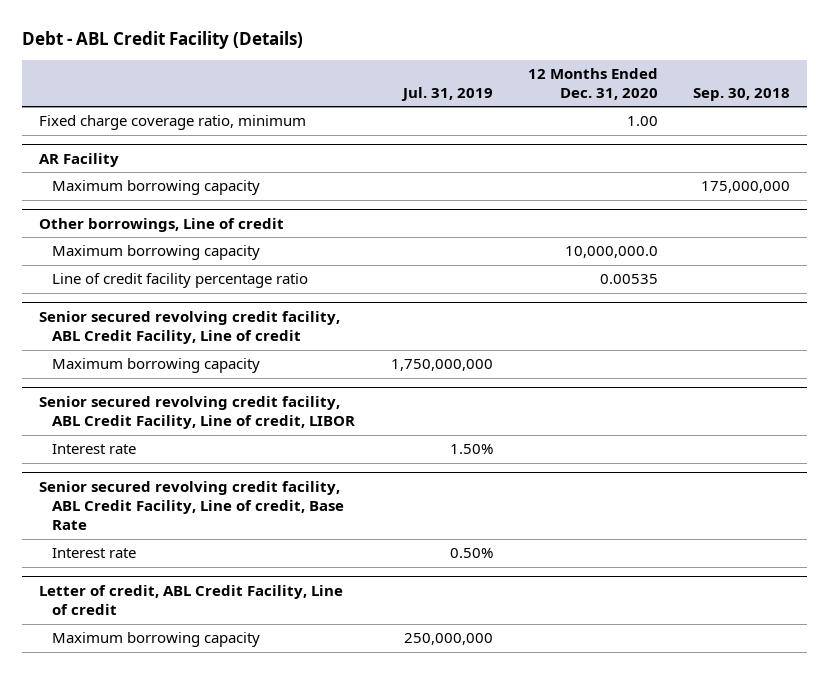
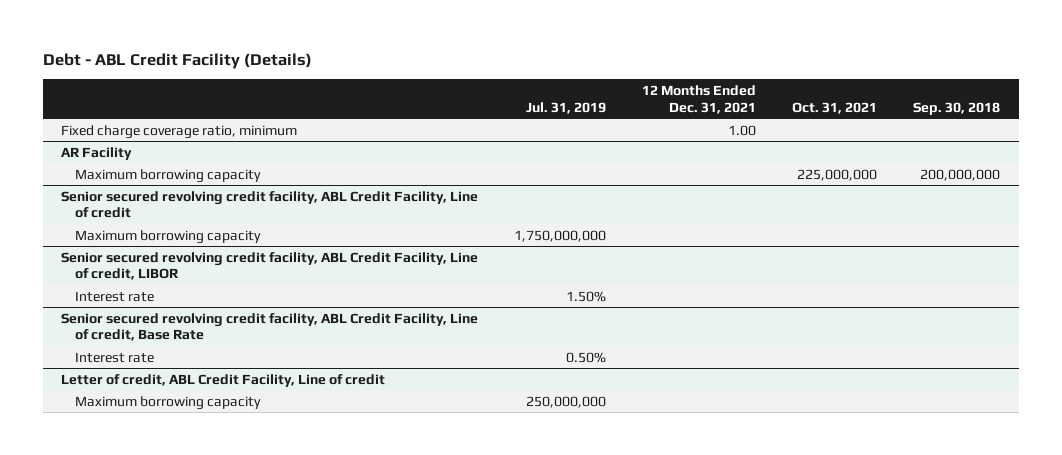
[527,67,658,100] 12 Months Ended Dec. 31, 2020 -> none
none -> [642,84,757,114] 12 Months Ended Dec. 31, 2021
none -> [792,101,878,114] Oct. 31, 2021
[39,217,285,232] Other borrowings, Line of credit -> none
[52,245,261,261] Maximum borrowing capacity -> none
[52,273,309,289] Line of credit facility percentage ratio -> none
[700,181,790,194] 175,000,000 -> [920,168,1001,181] 200,000,000

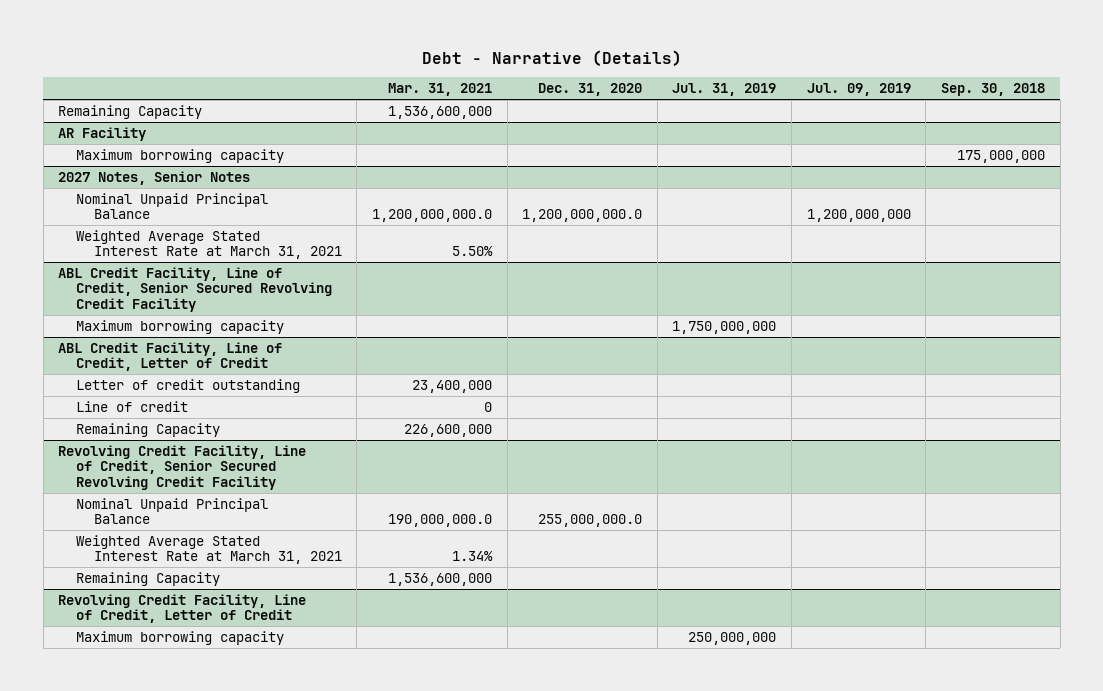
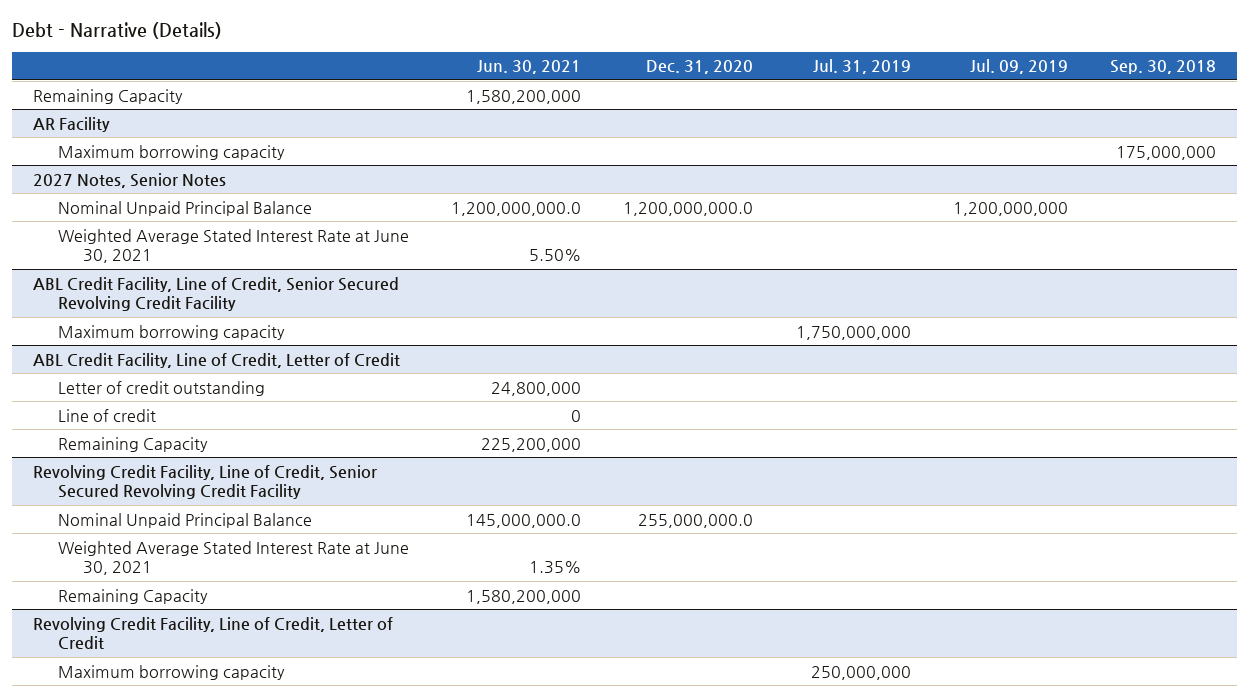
[388,83,493,97] Mar. 31, 2021 -> none
none -> [477,60,582,75] Jun. 30, 2021
[76,229,342,260] Weighted Average Stated Interest Rate at March 31, 2021 -> [58,228,410,264] Weighted Average Stated Interest Rate at June 30, 2021
[76,534,342,565] Weighted Average Stated Interest Rate at March 31, 2021 -> [58,540,410,576] Weighted Average Stated Interest Rate at June 30, 2021

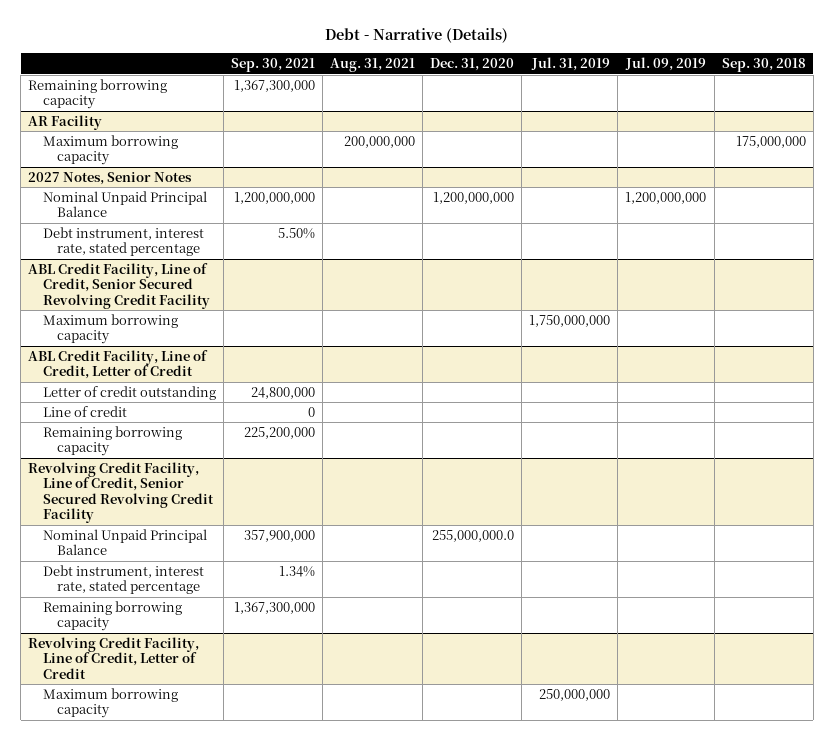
[477,60,582,75] Jun. 30, 2021 -> none
none -> [230,58,315,73] Sep. 30, 2021
none -> [329,58,415,73] Aug. 31, 2021
[33,88,184,104] Remaining Capacity -> [28,78,168,110] Remaining borrowing capacity
[623,201,754,216] 1,200,000,000.0 -> [433,191,515,204] 1,200,000,000
[58,228,410,264] Weighted Average Stated Interest Rate at June 30, 2021 -> [42,226,204,257] Debt instrument, interest rate, stated percentage
[58,436,209,452] Remaining Capacity -> [42,425,182,457] Remaining borrowing capacity
[58,540,410,576] Weighted Average Stated Interest Rate at June 30, 2021 -> [42,564,204,595] Debt instrument, interest rate, stated percentage
[58,588,209,604] Remaining Capacity -> [42,600,182,632] Remaining borrowing capacity

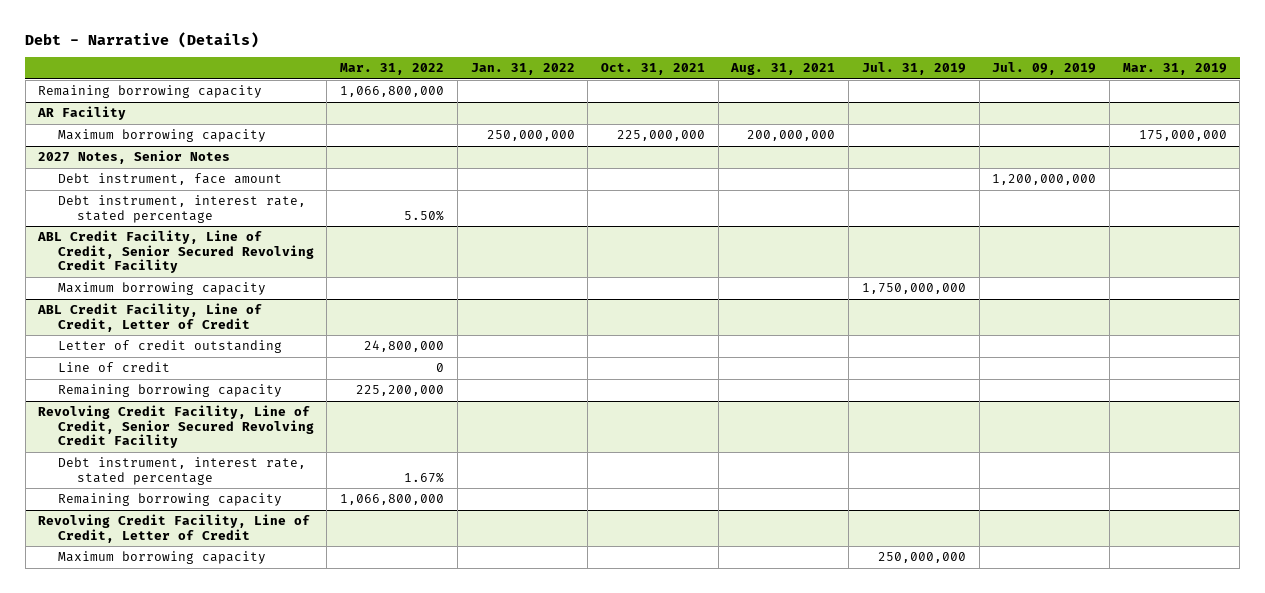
[230,58,315,73] Sep. 30, 2021 -> none
[430,58,515,72] Dec. 31, 2020 -> none
[721,58,806,73] Sep. 30, 2018 -> none
none -> [340,63,445,76] Mar. 31, 2022
none -> [470,63,575,76] Jan. 31, 2022
none -> [600,63,705,76] Oct. 31, 2021
none -> [1122,63,1227,76] Mar. 31, 2019
[42,190,207,218] Nominal Unpaid Principal Balance -> none
none -> [57,173,282,186] Debt instrument, face amount
[42,528,207,556] Nominal Unpaid Principal Balance -> none

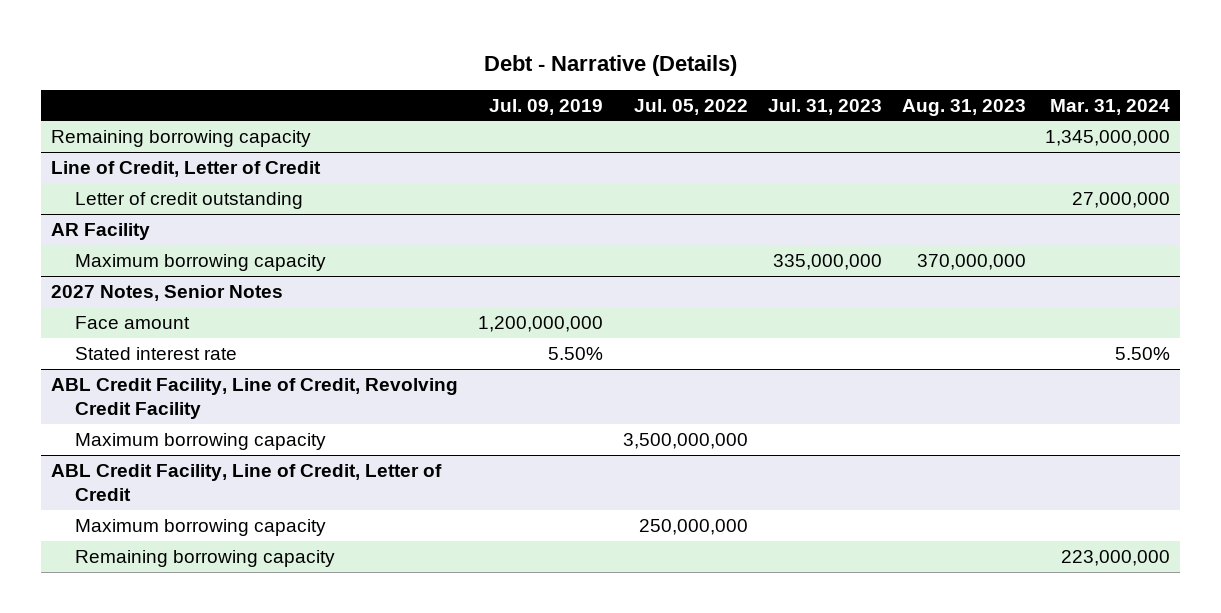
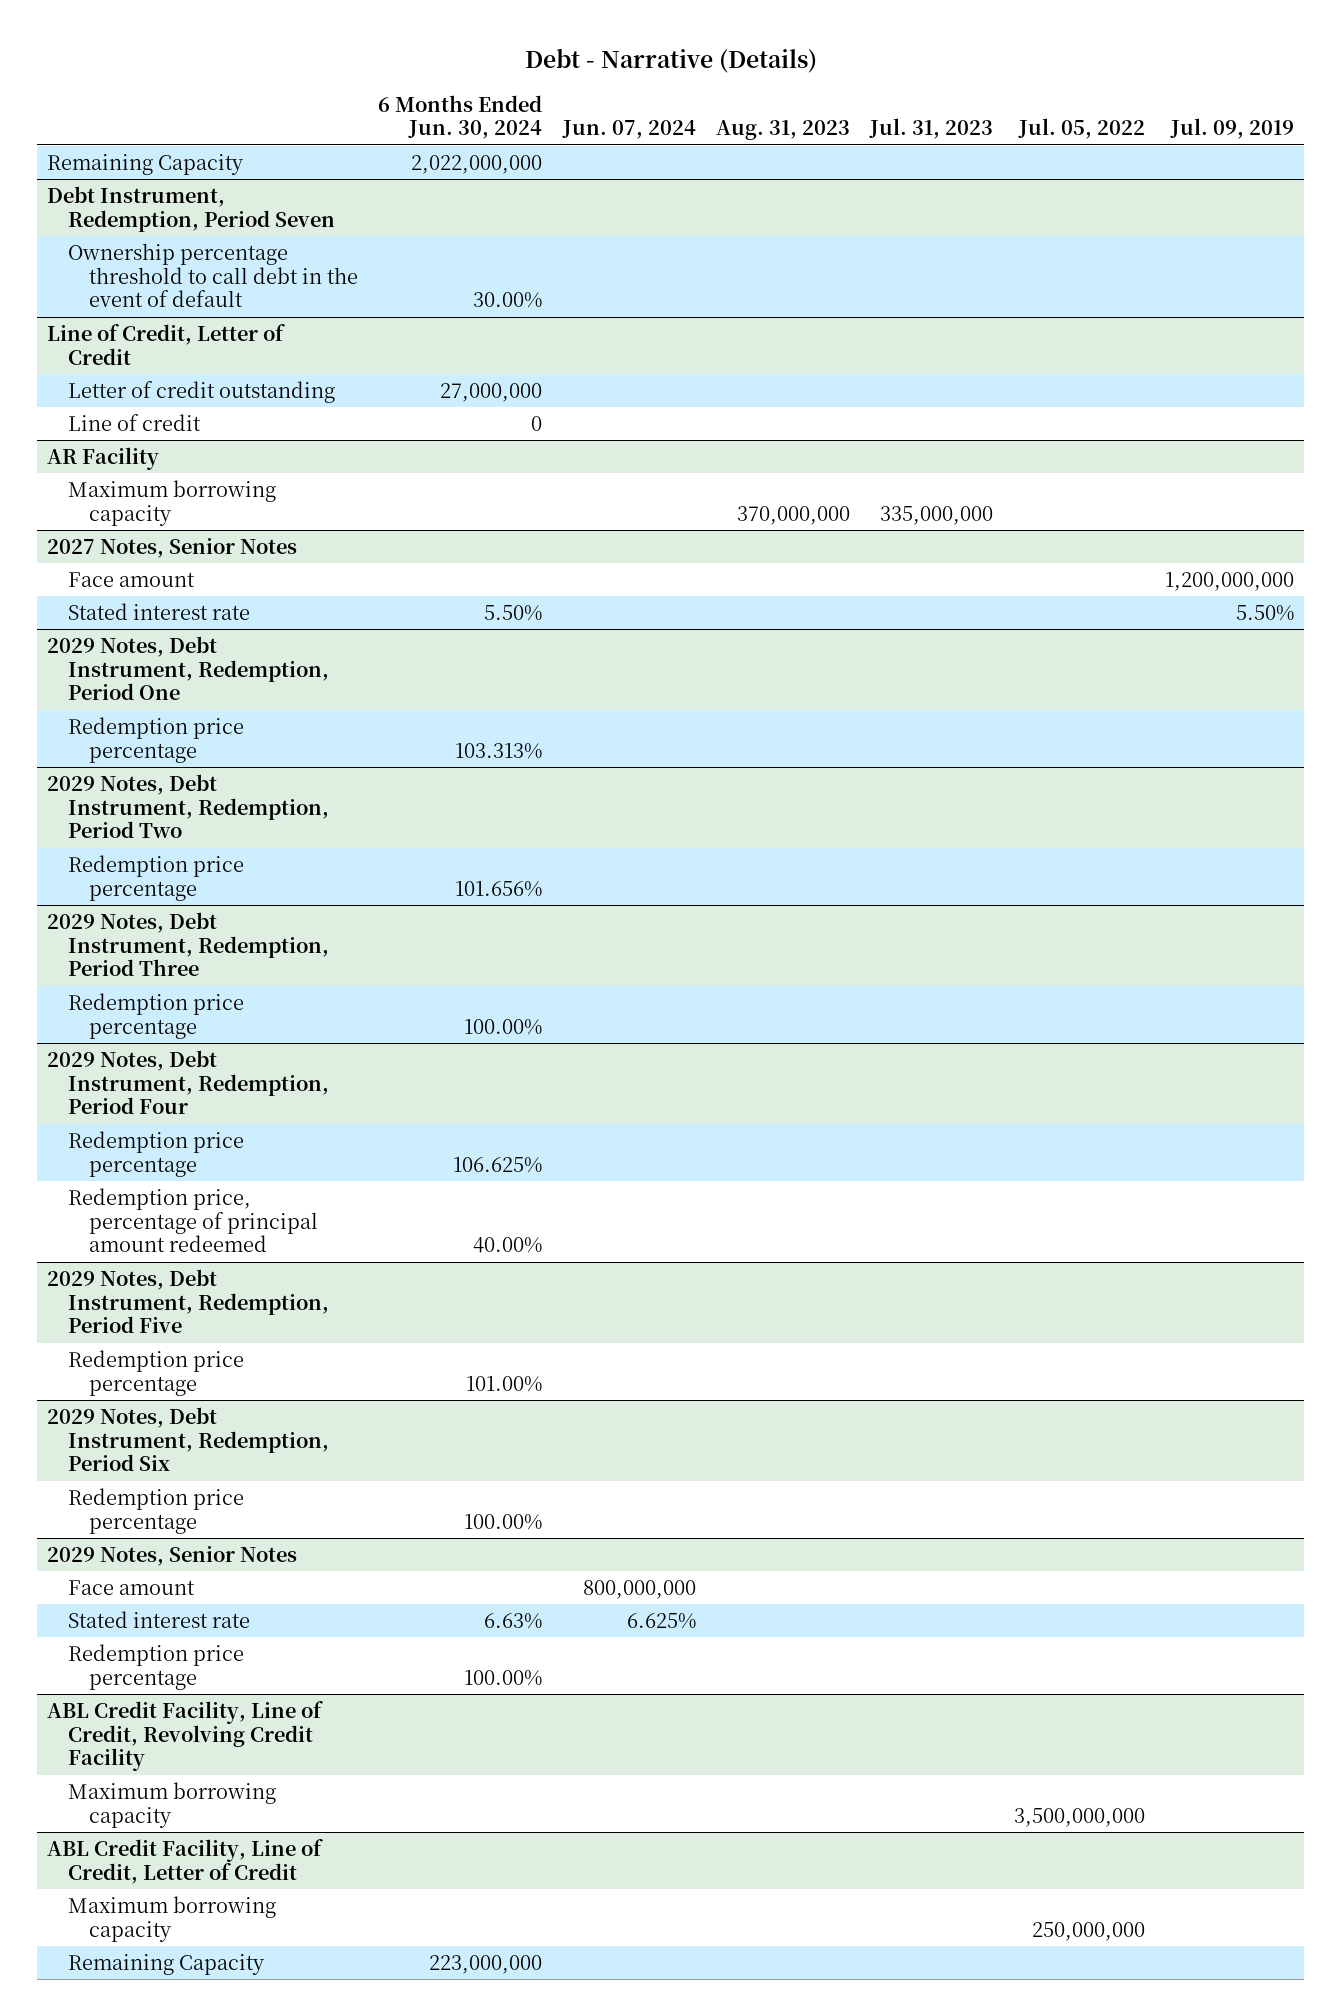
[1050,98,1171,115] Mar. 31, 2024 -> none
none -> [378,94,543,140] 6 Months Ended Jun. 30, 2024
none -> [561,120,696,140] Jun. 07, 2024
[50,129,311,147] Remaining borrowing capacity -> [46,153,244,175] Remaining Capacity
none -> [46,185,336,232] Debt Instrument, Redemption, Period Seven
none -> [68,242,359,308] Ownership percentage threshold to call debt in the event of default
none -> [68,413,202,431] Line of credit
none -> [46,635,330,701] 2029 Notes, Debt Instrument, Redemption, Period One
none -> [68,716,245,763] Redemption price percentage
none -> [46,773,330,839] 2029 Notes, Debt Instrument, Redemption, Period Two
none -> [68,854,245,901] Redemption price percentage
none -> [46,911,330,977] 2029 Notes, Debt Instrument, Redemption, Period Three
none -> [68,992,245,1039] Redemption price percentage
none -> [46,1049,330,1115] 2029 Notes, Debt Instrument, Redemption, Period Four
none -> [68,1130,245,1177] Redemption price percentage
none -> [68,1187,319,1253] Redemption price, percentage of principal amount redeemed
none -> [46,1268,330,1334] 2029 Notes, Debt Instrument, Redemption, Period Five
none -> [68,1349,245,1396] Redemption price percentage
none -> [46,1406,330,1472] 2029 Notes, Debt Instrument, Redemption, Period Six
none -> [68,1487,245,1534] Redemption price percentage
none -> [46,1545,297,1566] 2029 Notes, Senior Notes
none -> [68,1579,196,1595] Face amount
none -> [68,1610,251,1628] Stated interest rate
none -> [68,1643,245,1690] Redemption price percentage
[74,549,335,567] Remaining borrowing capacity -> [68,1953,266,1975] Remaining Capacity

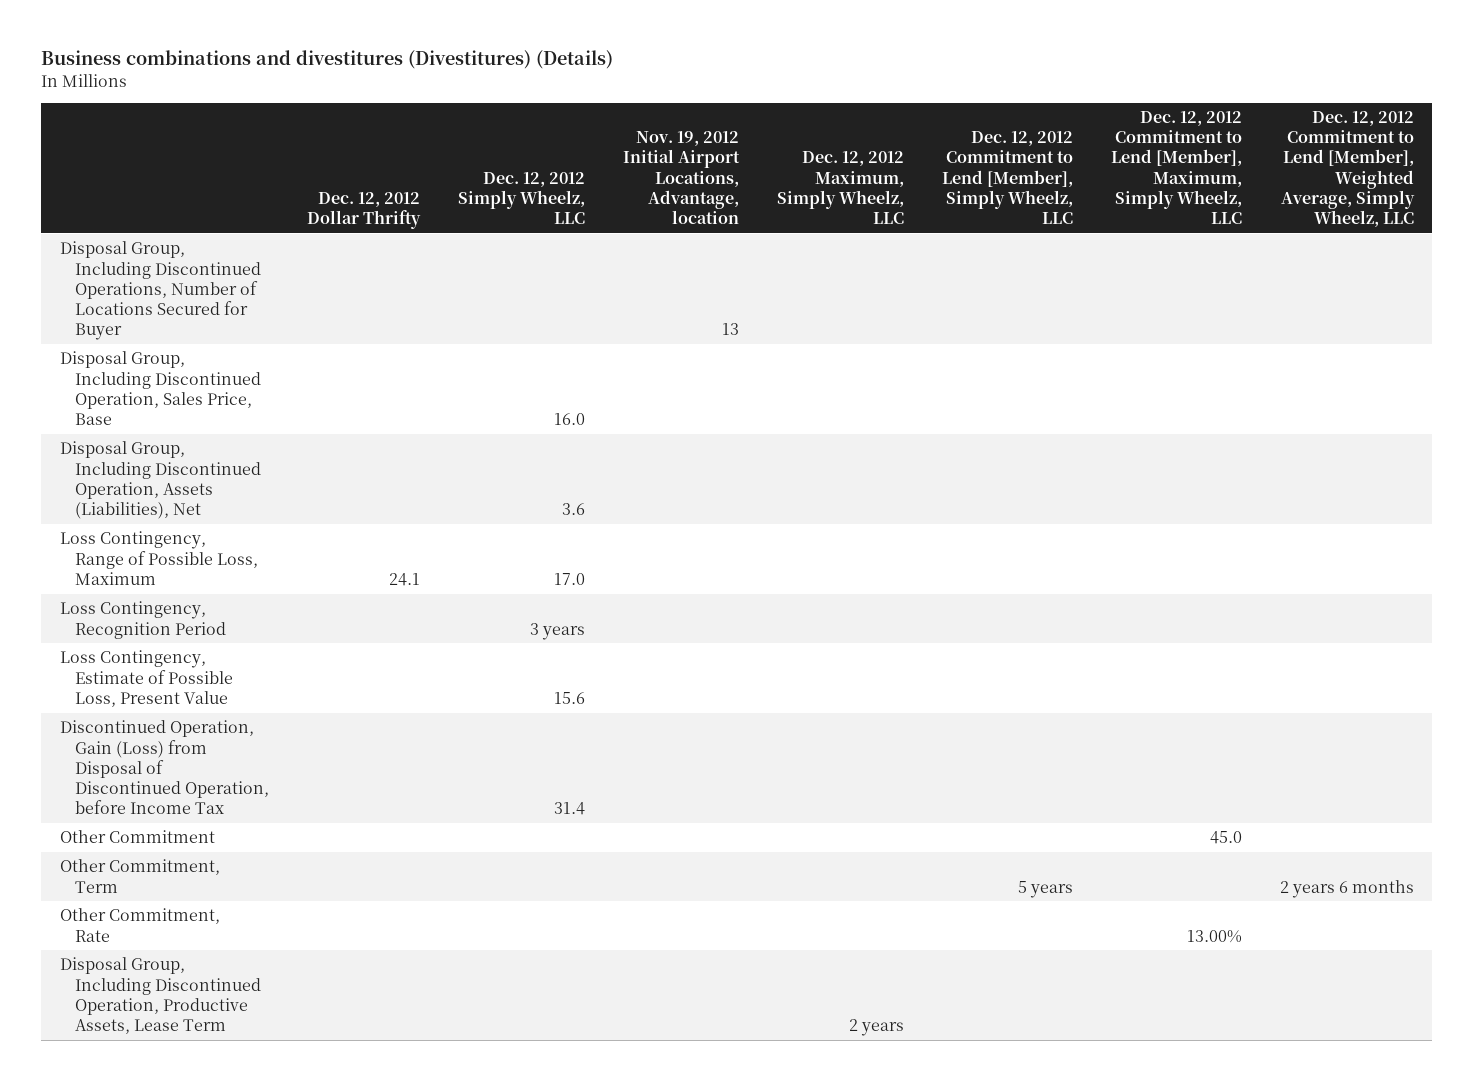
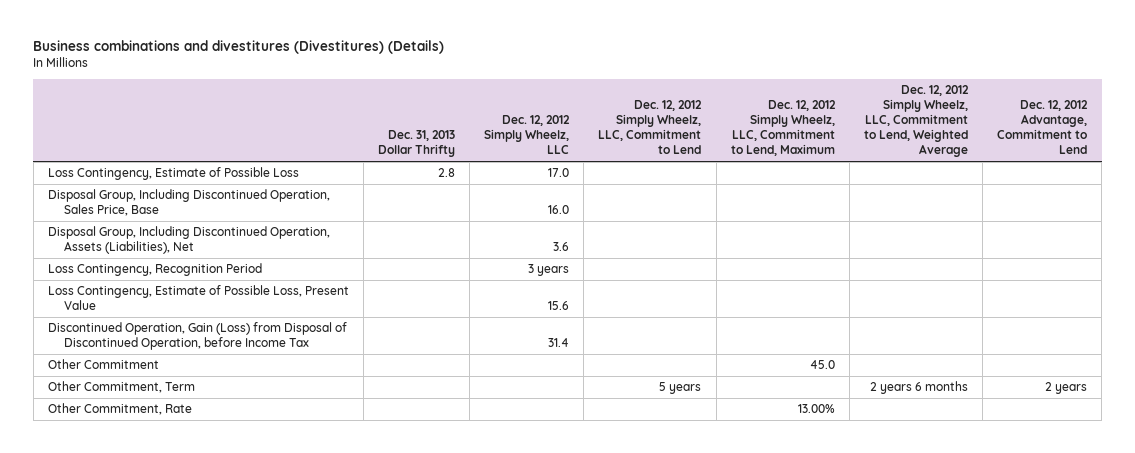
[307,191,422,230] Dec. 12, 2012 Dollar Thrifty -> none
[622,131,740,225] Nov. 19, 2012 Initial Airport Locations, Advantage, location -> none
[776,151,904,225] Dec. 12, 2012 Maximum, Simply Wheelz, LLC -> none
[941,131,1073,225] Dec. 12, 2012 Commitment to Lend [Member], Simply Wheelz, LLC -> none
[1110,110,1242,225] Dec. 12, 2012 Commitment to Lend [Member], Maximum, Simply Wheelz, LLC -> none
[1280,110,1415,228] Dec. 12, 2012 Commitment to Lend [Member], Weighted Average, Simply Wheelz, LLC -> none
none -> [377,130,455,158] Dec. 31, 2013 Dollar Thrifty
none -> [598,100,703,155] Dec. 12, 2012 Simply Wheelz, LLC, Commitment to Lend
none -> [730,100,836,157] Dec. 12, 2012 Simply Wheelz, LLC, Commitment to Lend, Maximum
none -> [863,85,969,158] Dec. 12, 2012 Simply Wheelz, LLC, Commitment to Lend, Weighted Average
none -> [997,100,1089,155] Dec. 12, 2012 Advantage, Commitment to Lend
[59,241,262,341] Disposal Group, Including Discontinued Operations, Number of Locations Secured for Buyer -> none
none -> [47,167,299,181] Loss Contingency, Estimate of Possible Loss
[59,531,259,585] Loss Contingency, Range of Possible Loss, Maximum -> none
[59,957,262,1035] Disposal Group, Including Discontinued Operation, Productive Assets, Lease Term -> none

